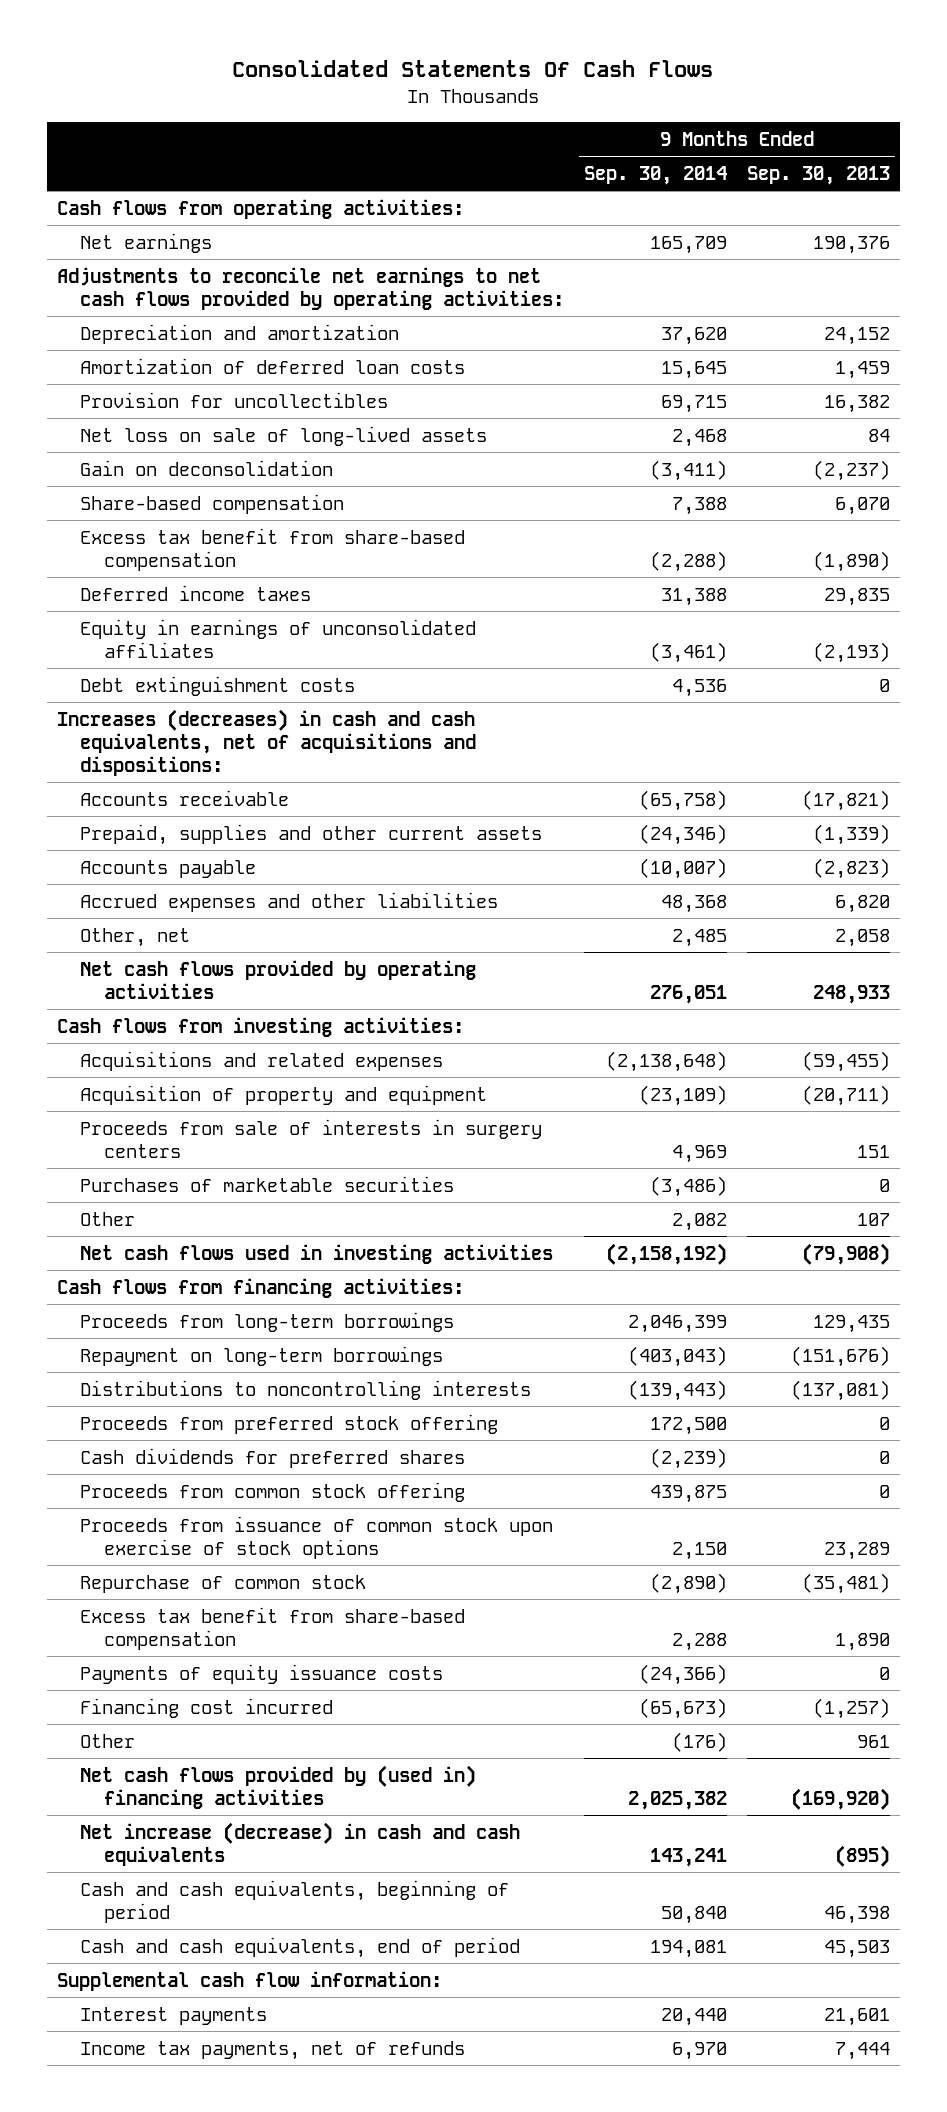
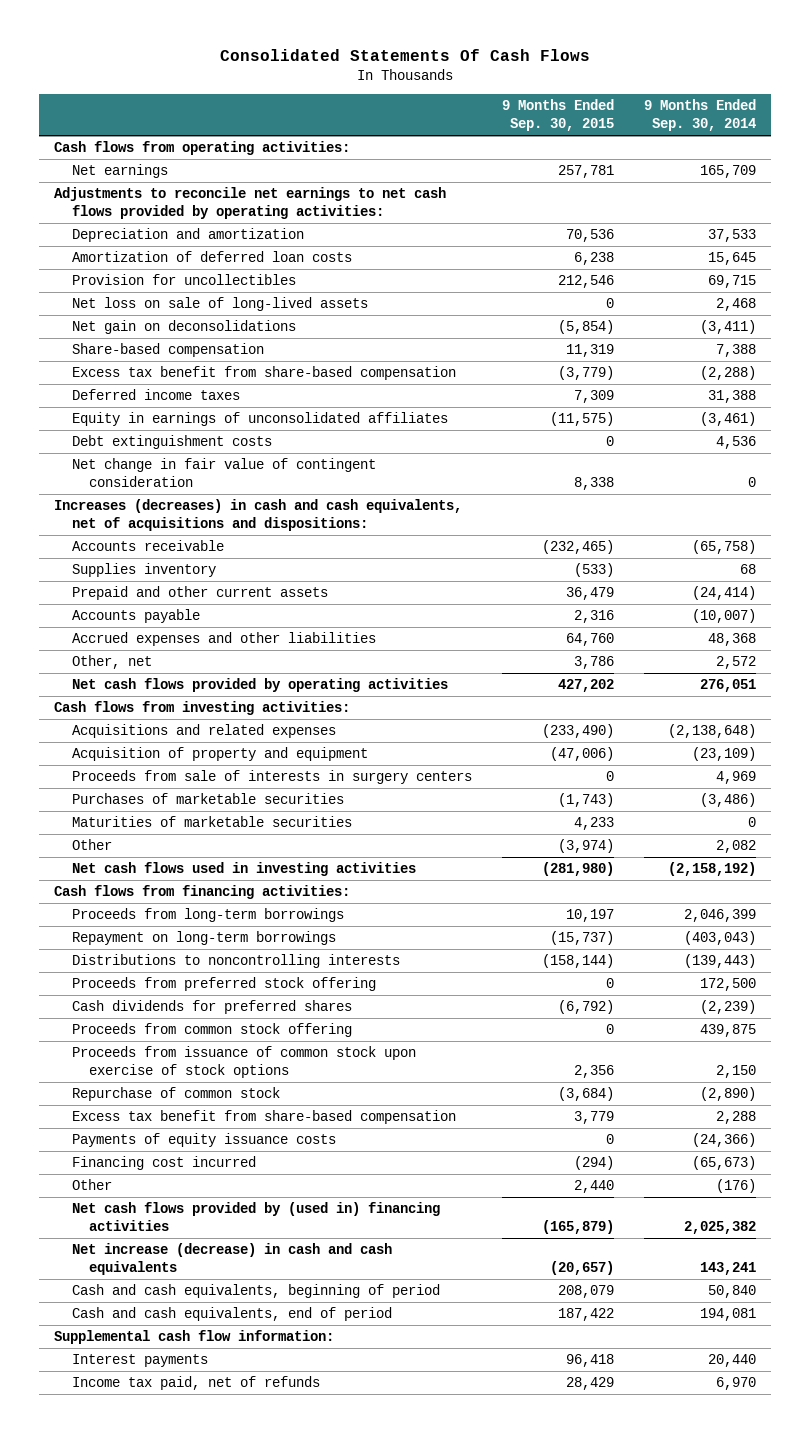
[746,165,890,185] Sep. 30, 2013 -> none
none -> [501,99,614,132] 9 Months Ended Sep. 30, 2015
[661,326,728,345] 37,620 -> [707,229,756,243] 37,533
[80,459,334,476] Gain on deconsolidation -> [71,320,296,335] Net gain on deconsolidations
none -> [71,458,376,488] Net change in fair value of contingent consideration
none -> [71,563,216,578] Supplies inventory
[80,823,543,845] Prepaid, supplies and other current assets -> [71,586,328,601] Prepaid and other current assets
[639,823,728,845] (24,346) -> [691,586,756,601] (24,414)
[672,928,728,947] 2,485 -> [715,656,756,670] 2,572
none -> [71,816,352,828] Maturities of marketable securities
[80,2040,466,2060] Income tax payments, net of refunds -> [71,1376,320,1391] Income tax paid, net of refunds

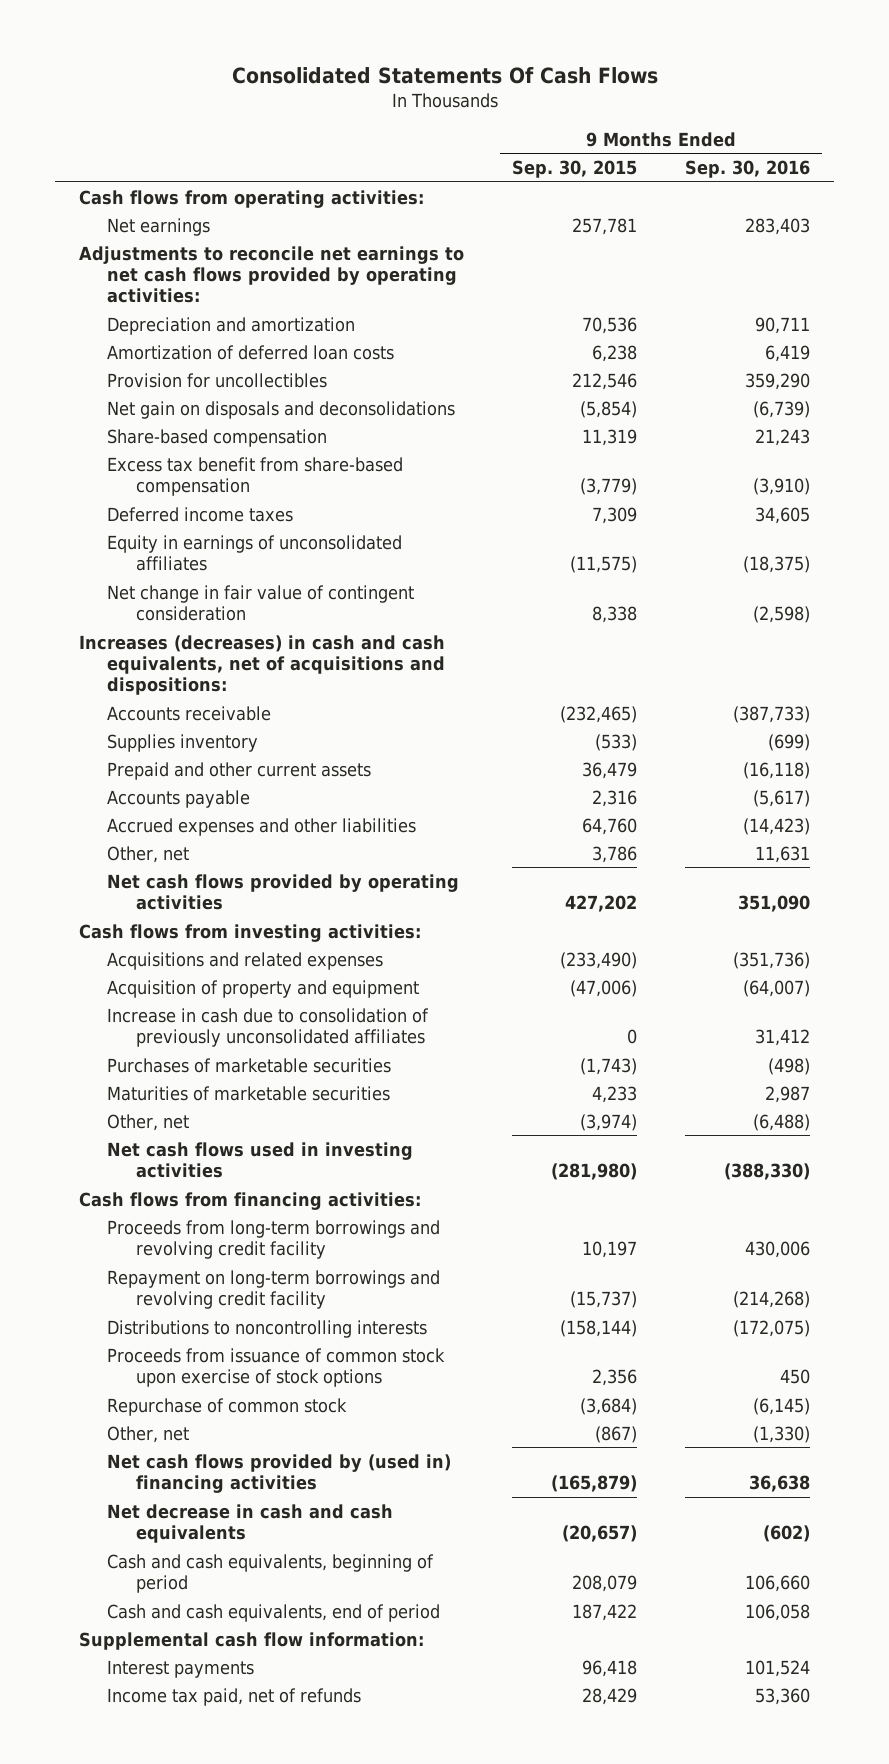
[643,99,756,132] 9 Months Ended Sep. 30, 2014 -> none
none -> [685,160,811,179] Sep. 30, 2016
[71,297,368,312] Net loss on sale of long-lived assets -> none
[71,320,296,335] Net gain on deconsolidations -> [107,400,456,419] Net gain on disposals and deconsolidations
[71,435,272,450] Debt extinguishment costs -> none
[71,770,472,785] Proceeds from sale of interests in surgery centers -> none
none -> [107,1007,430,1047] Increase in cash due to consolidation of previously unconsolidated affiliates
[71,839,112,851] Other -> [107,1113,190,1131] Other, net
[71,908,344,923] Proceeds from long-term borrowings -> [107,1219,441,1259] Proceeds from long-term borrowings and revolving credit facility
[71,931,336,946] Repayment on long-term borrowings -> [107,1269,441,1309] Repayment on long-term borrowings and revolving credit facility
[71,977,376,992] Proceeds from preferred stock offering -> none
[71,1000,352,1015] Cash dividends for preferred shares -> none
[71,1023,352,1038] Proceeds from common stock offering -> none
[71,1110,456,1125] Excess tax benefit from share-based compensation -> none
[71,1133,336,1148] Payments of equity issuance costs -> none
[71,1156,256,1171] Financing cost incurred -> none
[71,1179,112,1191] Other -> [107,1425,190,1443] Other, net
[573,1180,614,1194] 2,440 -> [595,1425,638,1443] (867)
[71,1243,392,1276] Net increase (decrease) in cash and cash equivalents -> [107,1503,394,1543] Net decrease in cash and cash equivalents

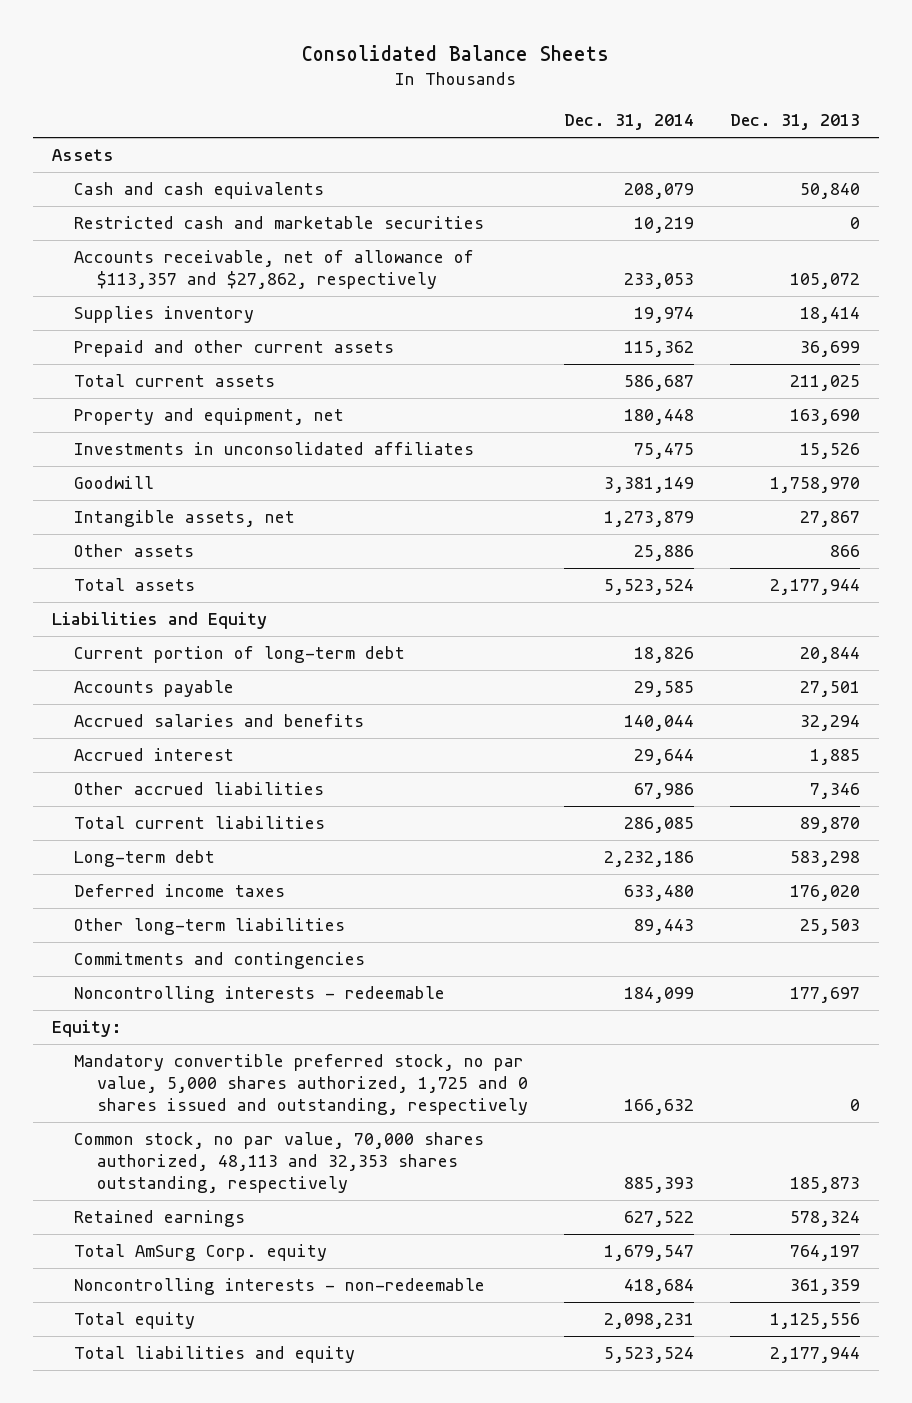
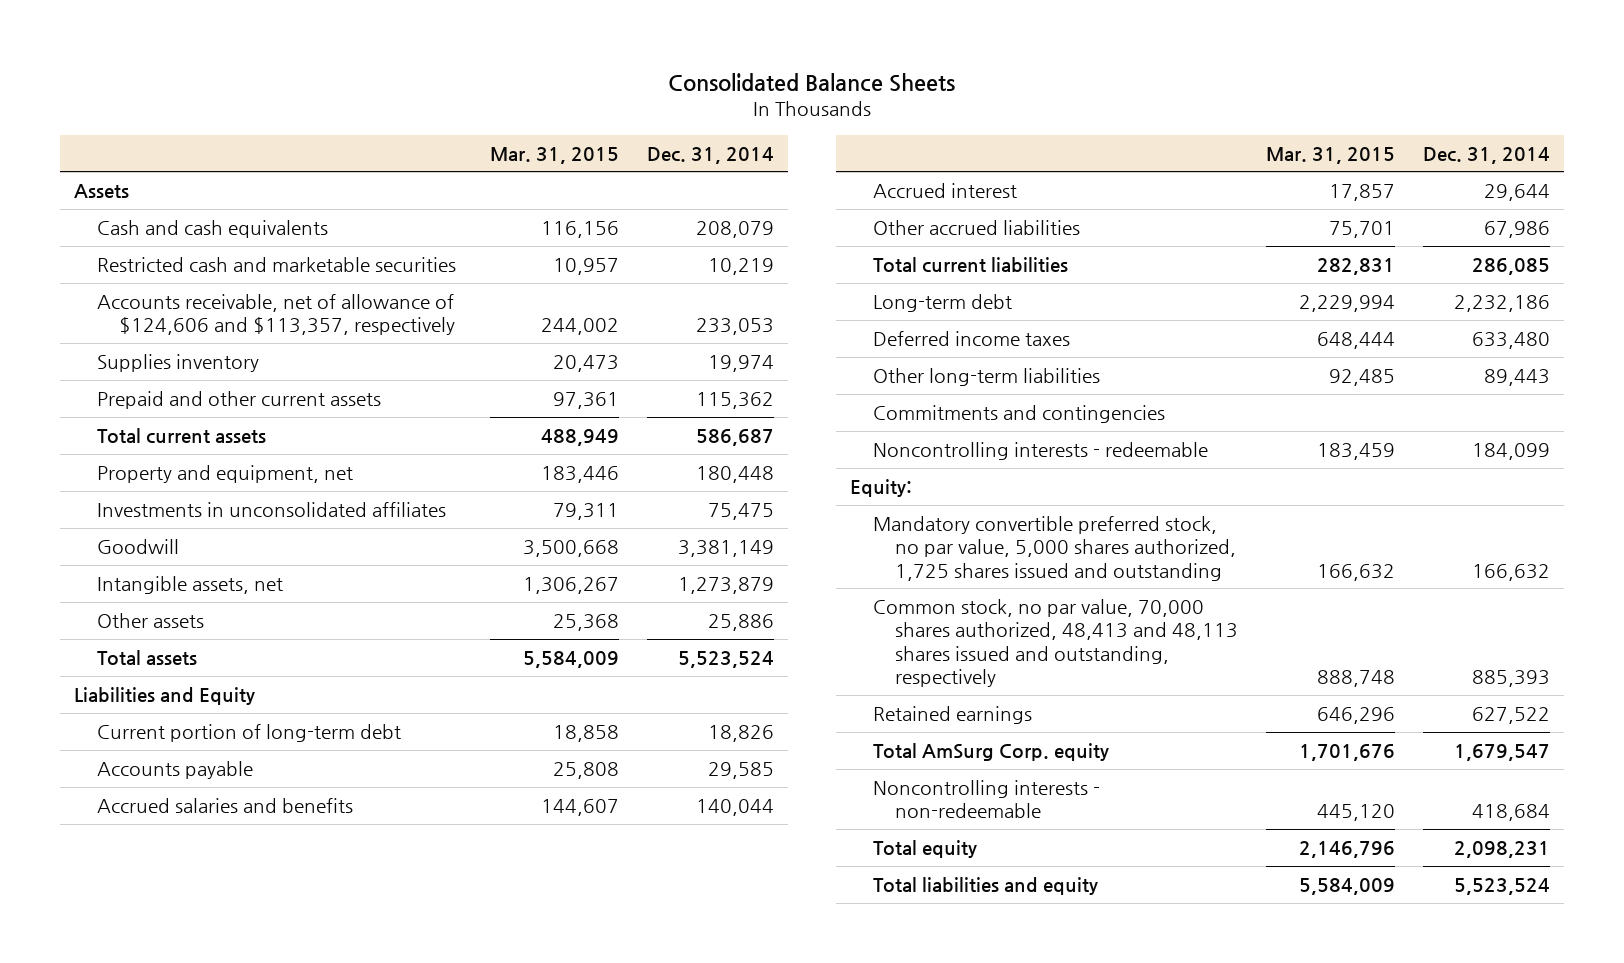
[730,114,861,131] Dec. 31, 2013 -> none
none -> [490,146,620,164] Mar. 31, 2015
[74,250,475,290] Accounts receivable, net of allowance of $113,357 and $27,862, respectively -> [96,293,456,336] Accounts receivable, net of allowance of $124,606 and $113,357, respectively
[74,1054,528,1116] Mandatory convertible preferred stock, no par value, 5,000 shares authorized, 1,725 and 0 shares issued and outstanding, respectively -> [872,515,1237,581] Mandatory convertible preferred stock, no par value, 5,000 shares authorized, 1,725 shares issued and outstanding
[74,1132,485,1194] Common stock, no par value, 70,000 shares authorized, 48,113 and 32,353 shares outstanding, respectively -> [872,598,1239,688] Common stock, no par value, 70,000 shares authorized, 48,413 and 48,113 shares issued and outstanding, respectively

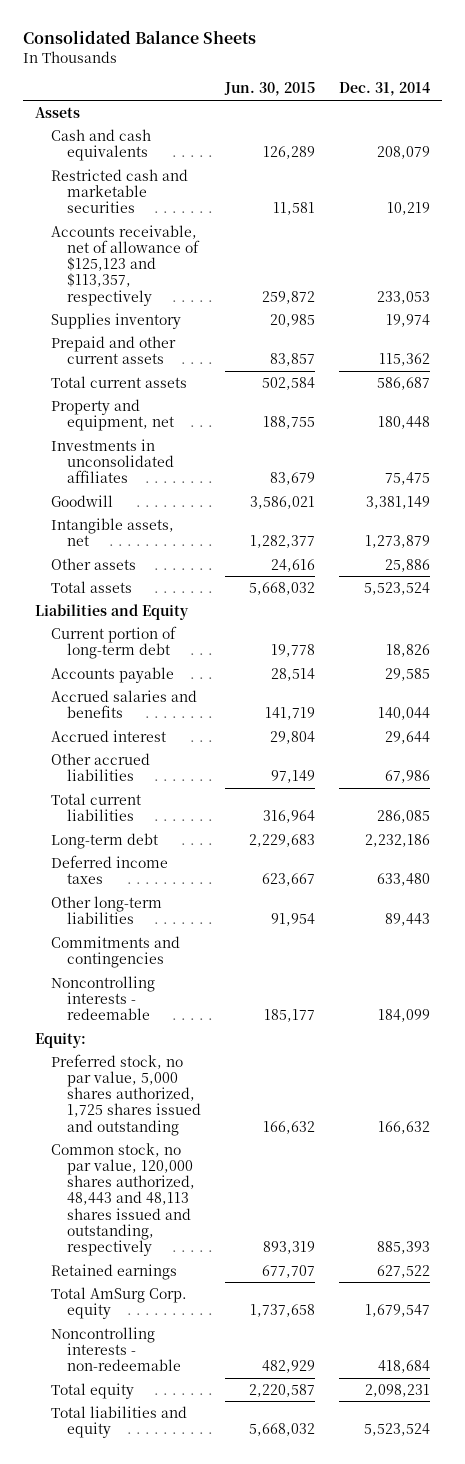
[490,146,620,164] Mar. 31, 2015 -> none
none -> [224,82,316,97] Jun. 30, 2015
[96,293,456,336] Accounts receivable, net of allowance of $124,606 and $113,357, respectively -> [50,224,201,306] Accounts receivable, net of allowance of $125,123 and $113,357, respectively
[872,515,1237,581] Mandatory convertible preferred stock, no par value, 5,000 shares authorized, 1,725 shares issued and outstanding -> [50,1053,202,1136] Preferred stock, no par value, 5,000 shares authorized, 1,725 shares issued and outstanding
[872,598,1239,688] Common stock, no par value, 70,000 shares authorized, 48,413 and 48,113 shares issued and outstanding, respectively -> [50,1142,196,1257] Common stock, no par value, 120,000 shares authorized, 48,443 and 48,113 shares issued and outstanding, respectively

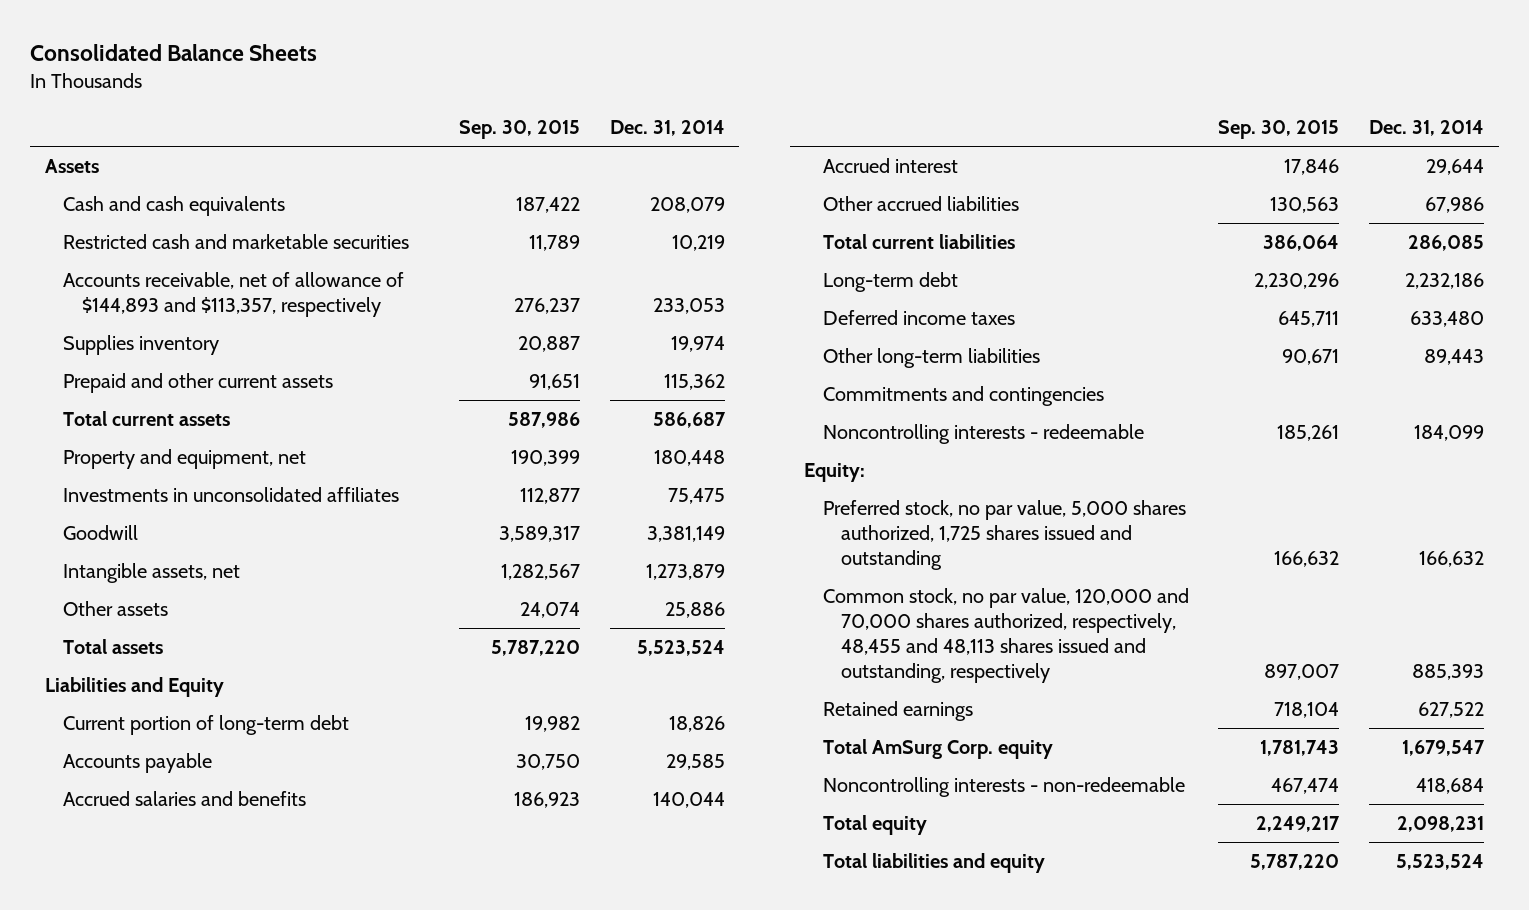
[224,82,316,97] Jun. 30, 2015 -> none
none -> [459,120,581,140] Sep. 30, 2015
[50,224,201,306] Accounts receivable, net of allowance of $125,123 and $113,357, respectively -> [63,272,405,317] Accounts receivable, net of allowance of $144,893 and $113,357, respectively
[50,1142,196,1257] Common stock, no par value, 120,000 shares authorized, 48,443 and 48,113 shares issued and outstanding, respectively -> [822,588,1189,683] Common stock, no par value, 120,000 and 70,000 shares authorized, respectively, 48,455 and 48,113 shares issued and outstanding, respectively

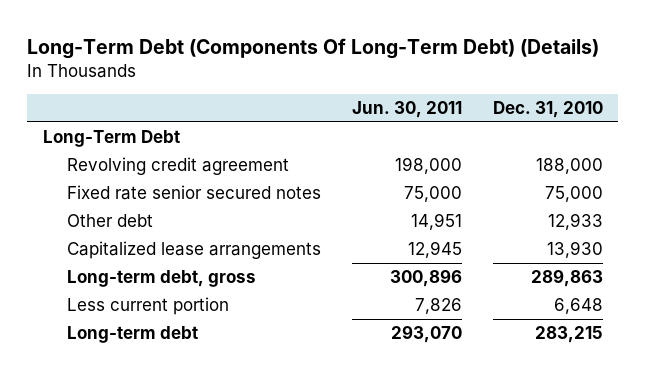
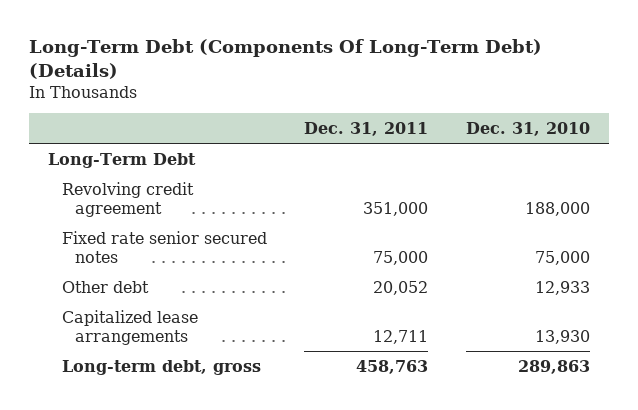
[352,101,463,119] Jun. 30, 2011 -> none
none -> [304,121,429,136] Dec. 31, 2011
[67,297,230,316] Less current portion -> none
[67,326,199,344] Long-term debt -> none

